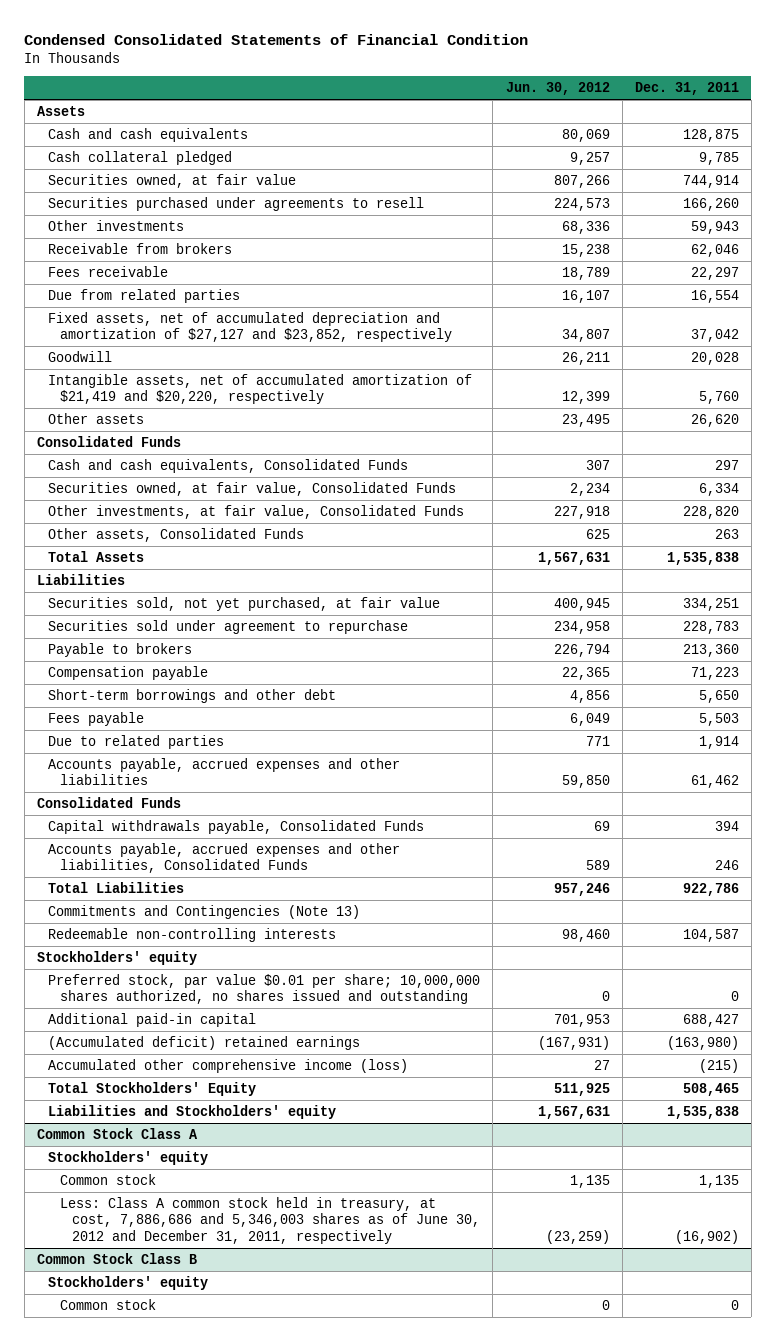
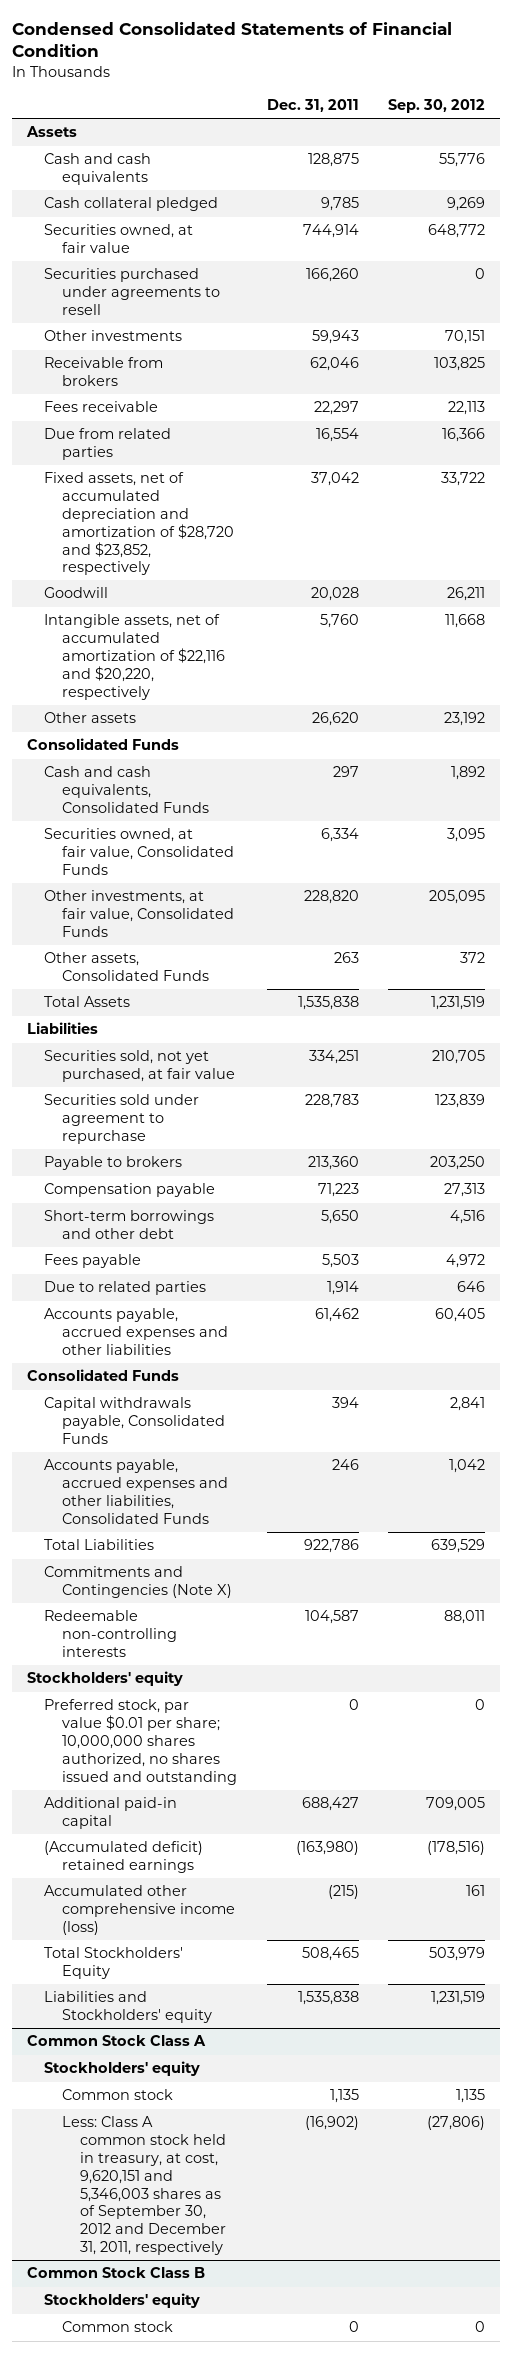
[505,82,610,96] Jun. 30, 2012 -> none
none -> [387,98,485,113] Sep. 30, 2012
[48,311,453,343] Fixed assets, net of accumulated depreciation and amortization of $27,127 and $23,852, respectively -> [44,472,235,576] Fixed assets, net of accumulated depreciation and amortization of $28,720 and $23,852, respectively
[48,373,473,405] Intangible assets, net of accumulated amortization of $21,419 and $20,220, respectively -> [44,614,226,700] Intangible assets, net of accumulated amortization of $22,116 and $20,220, respectively
[48,904,361,919] Commitments and Contingencies (Note 13) -> [44,1566,233,1599] Commitments and Contingencies (Note X)
[60,1196,480,1244] Less: Class A common stock held in treasury, at cost, 7,886,686 and 5,346,003 shares as of June 30, 2012 and December 31, 2011, respectively -> [62,2116,227,2255] Less: Class A common stock held in treasury, at cost, 9,620,151 and 5,346,003 shares as of September 30, 2012 and December 31, 2011, respectively

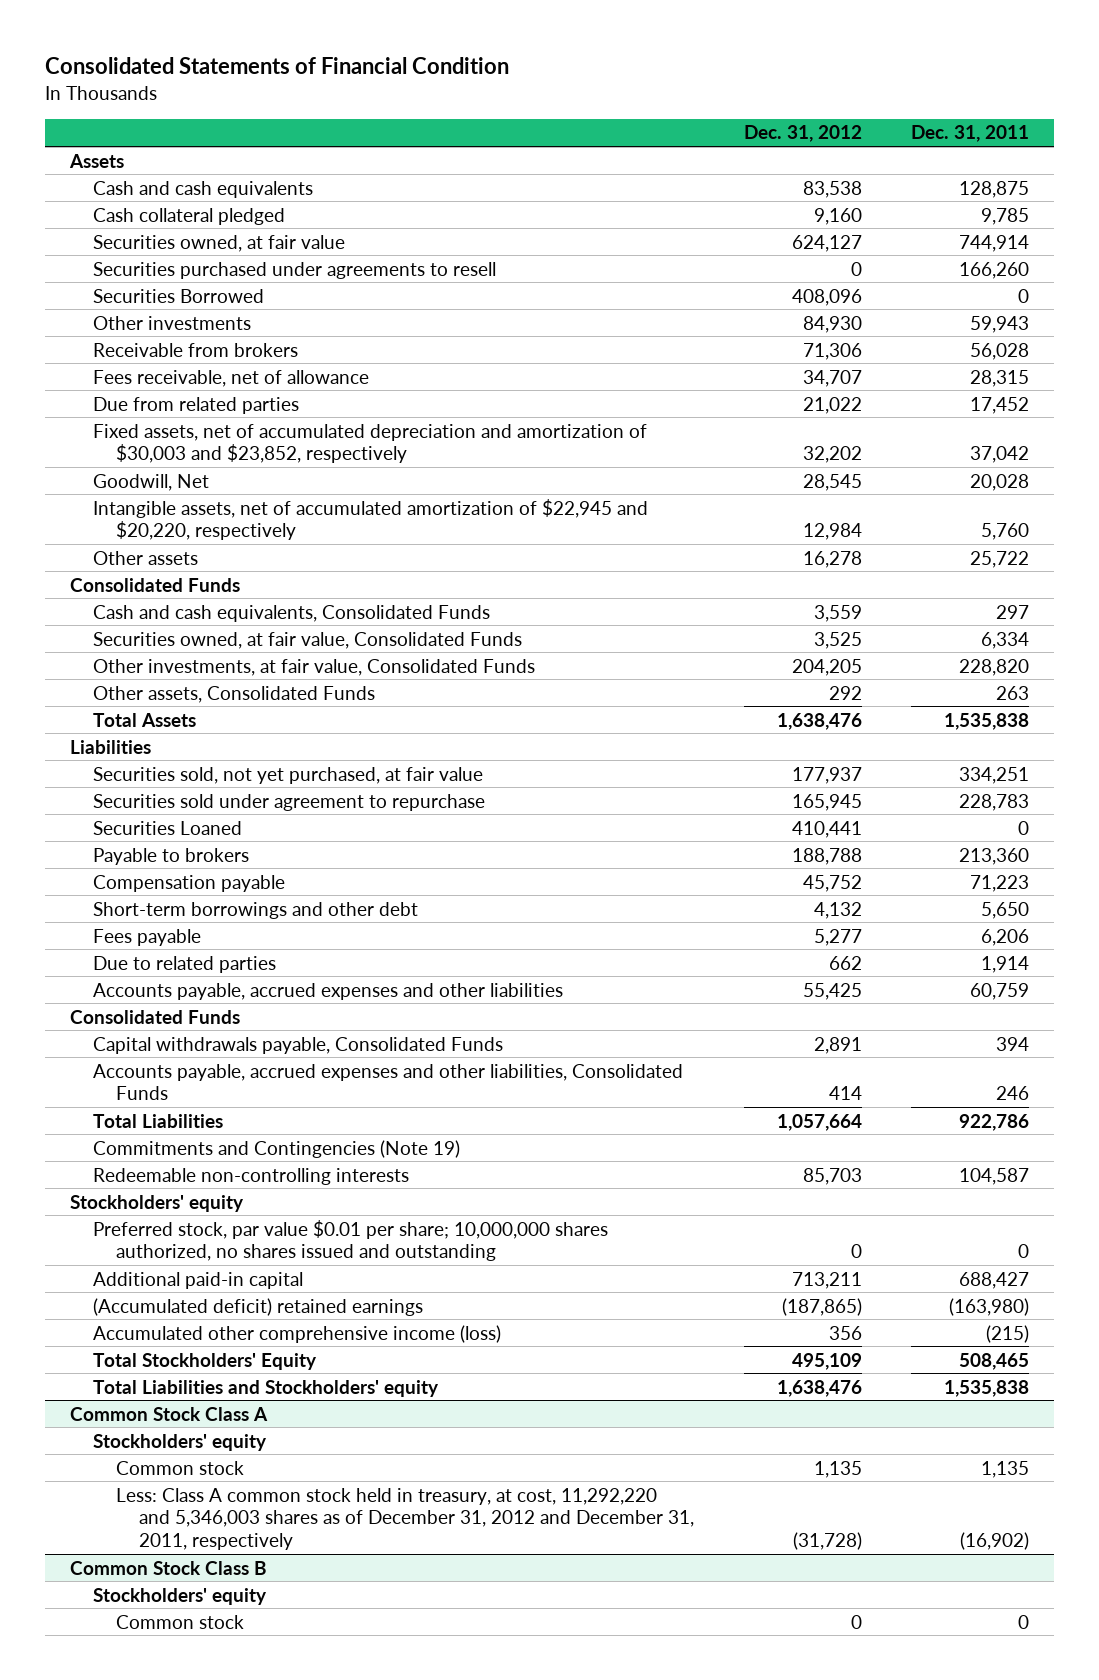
[11,21,452,58] Condensed Consolidated Statements of Financial Condition -> [45,57,510,75] Consolidated Statements of Financial Condition
[387,98,485,113] Sep. 30, 2012 -> none
none -> [743,125,862,143] Dec. 31, 2012
none -> [92,288,264,303] Securities Borrowed
[309,357,359,372] 62,046 -> [969,342,1029,360] 56,028
[44,401,159,413] Fees receivable -> [92,369,369,387] Fees receivable, net of allowance
[313,401,359,416] 22,297 -> [969,369,1029,387] 28,315
[315,428,359,443] 16,554 -> [969,396,1029,414] 17,452
[44,472,235,576] Fixed assets, net of accumulated depreciation and amortization of $28,720 and $23,852, respectively -> [92,423,647,464] Fixed assets, net of accumulated depreciation and amortization of $30,003 and $23,852, respectively
[44,587,109,599] Goodwill -> [92,473,209,491] Goodwill, Net
[44,614,226,700] Intangible assets, net of accumulated amortization of $22,116 and $20,220, respectively -> [92,498,648,541] Intangible assets, net of accumulated amortization of $22,945 and $20,220, respectively
[311,712,359,727] 26,620 -> [969,550,1029,568] 25,722
none -> [92,820,242,835] Securities Loaned
[321,1254,359,1269] 5,503 -> [980,928,1029,946] 6,206
[314,1308,359,1323] 61,462 -> [969,982,1029,1000] 60,759
[44,1566,233,1599] Commitments and Contingencies (Note X) -> [92,1139,460,1158] Commitments and Contingencies (Note 19)
[44,1991,213,2024] Liabilities and Stockholders' equity -> [92,1379,439,1397] Total Liabilities and Stockholders' equity
[62,2116,227,2255] Less: Class A common stock held in treasury, at cost, 9,620,151 and 5,346,003 shares as of September 30, 2012 and December 31, 2011, respectively -> [116,1487,695,1550] Less: Class A common stock held in treasury, at cost, 11,292,220 and 5,346,003 shares as of December 31, 2012 and December 31, 2011, respectively

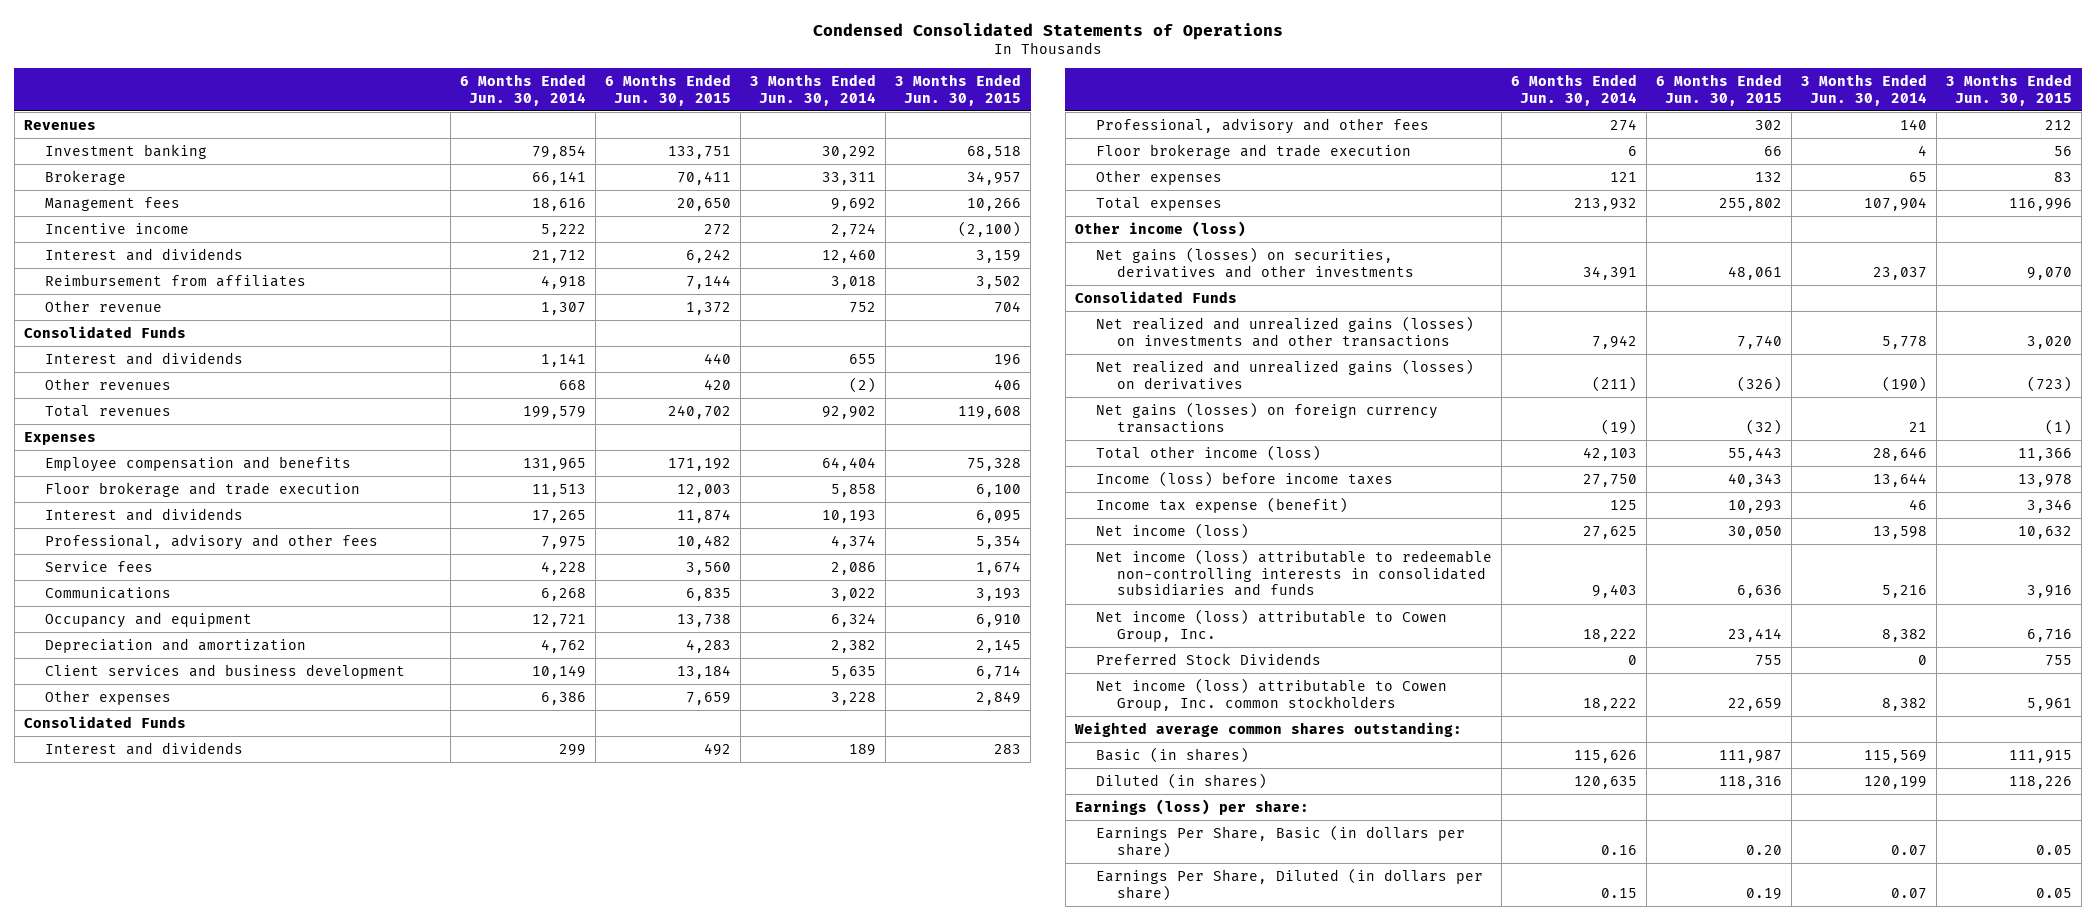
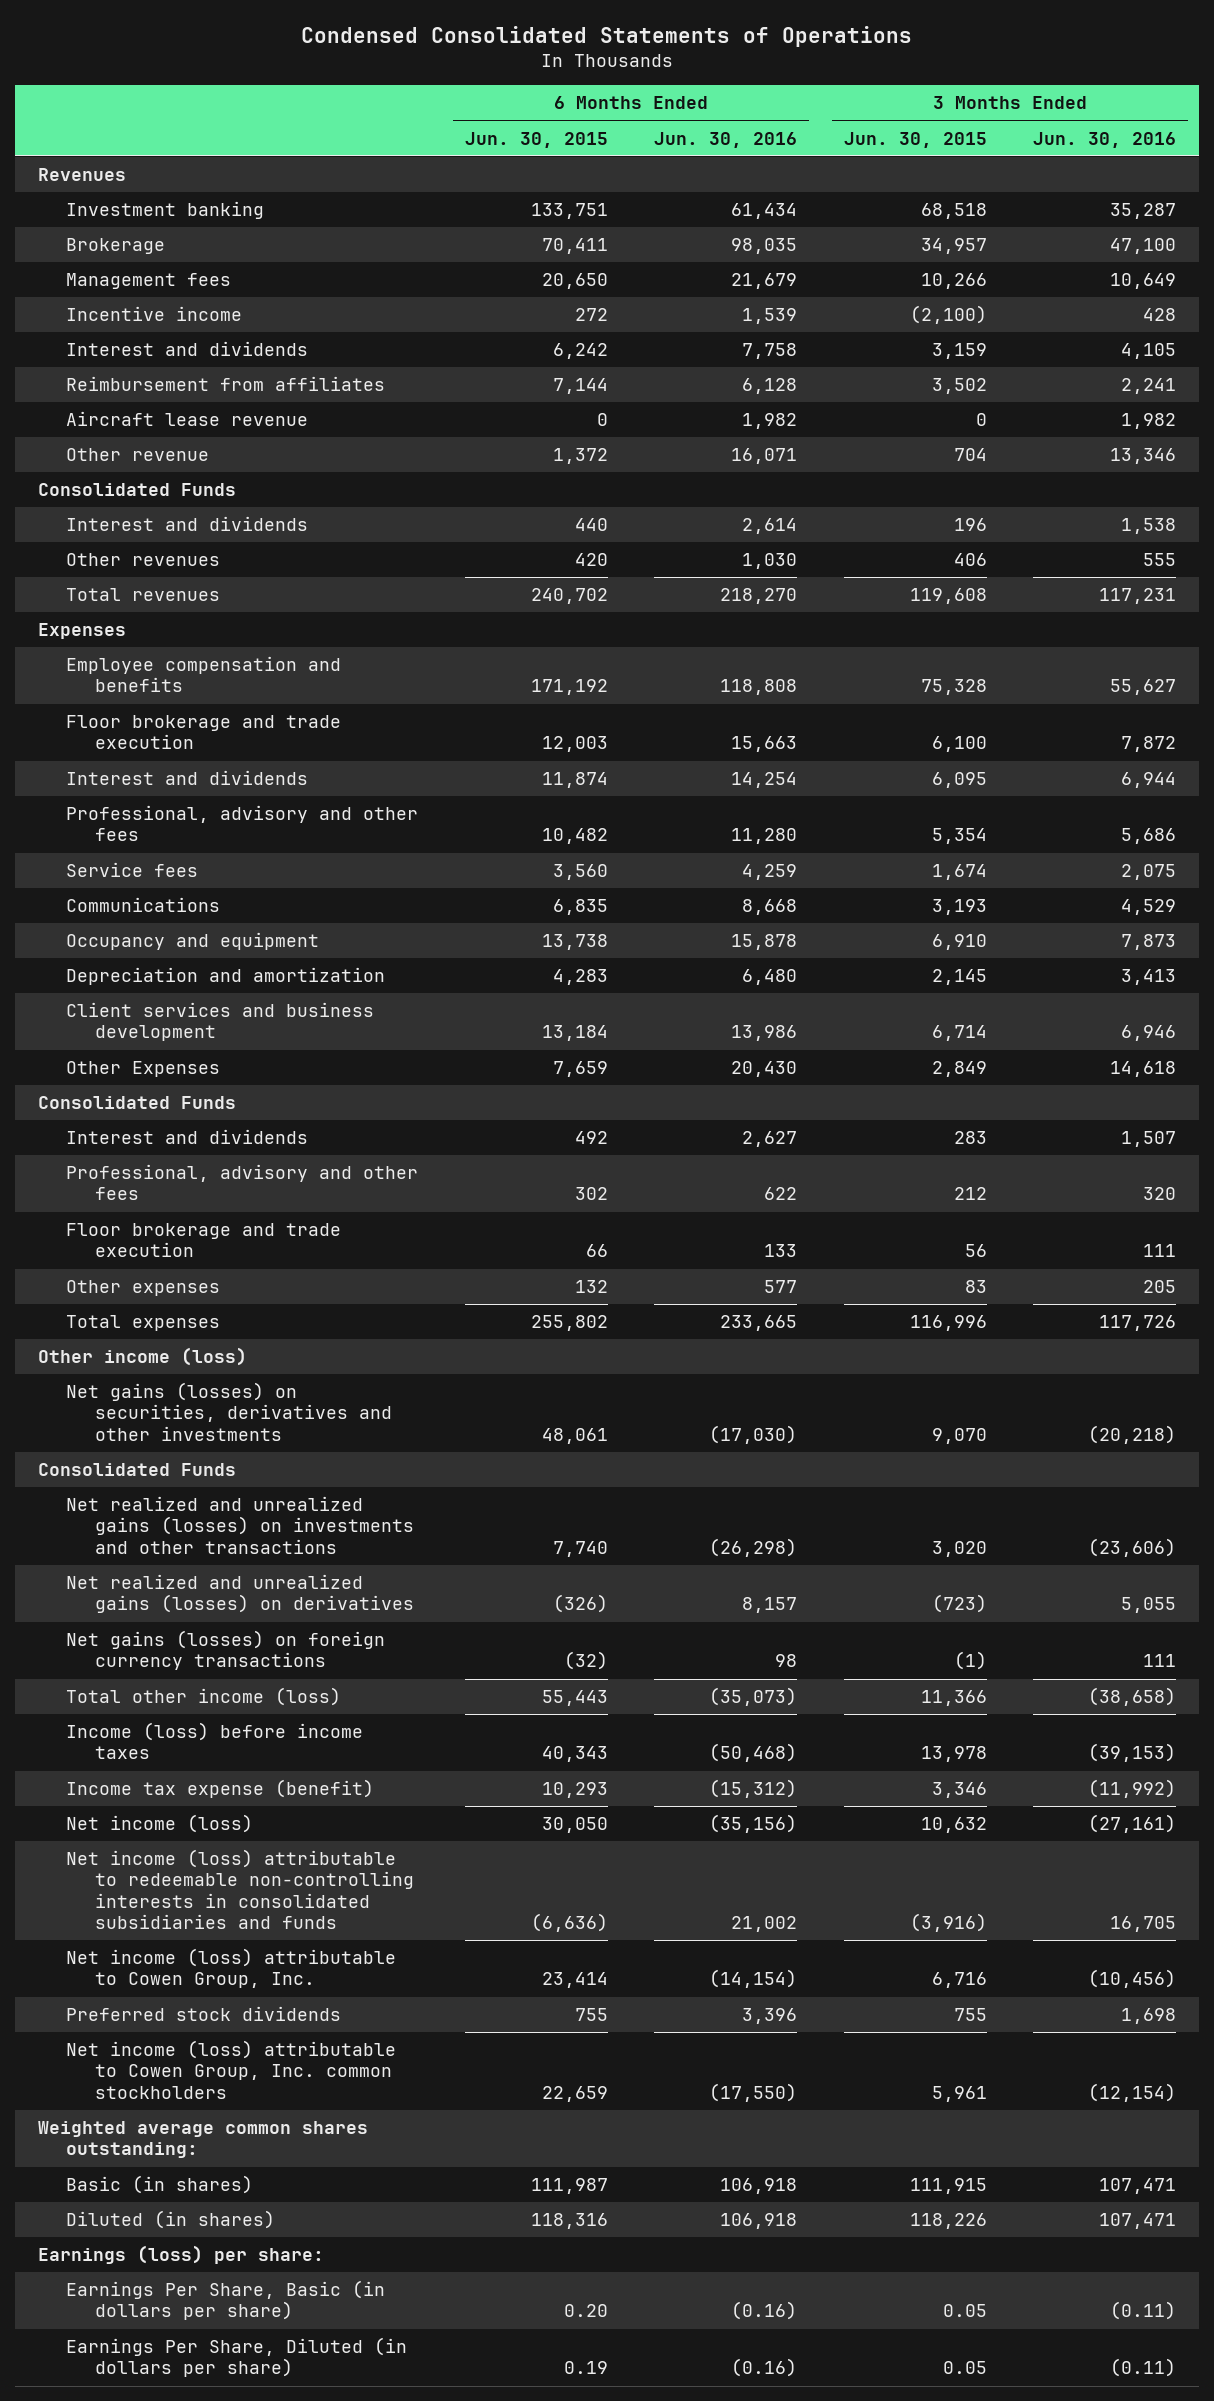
[459,74,586,106] 6 Months Ended Jun. 30, 2014 -> none
[749,74,876,106] 3 Months Ended Jun. 30, 2014 -> none
none -> [654,131,798,148] Jun. 30, 2016
none -> [1033,131,1177,148] Jun. 30, 2016
none -> [66,411,309,427] Aircraft lease revenue
[44,690,171,706] Other expenses -> [66,1061,221,1078] Other Expenses
[1736,585,1782,599] 6,636 -> [530,1912,608,1932] (6,636)
[2027,585,2073,599] 3,916 -> [909,1912,987,1932] (3,916)
[1095,653,1321,666] Preferred Stock Dividends -> [66,2006,342,2022] Preferred stock dividends

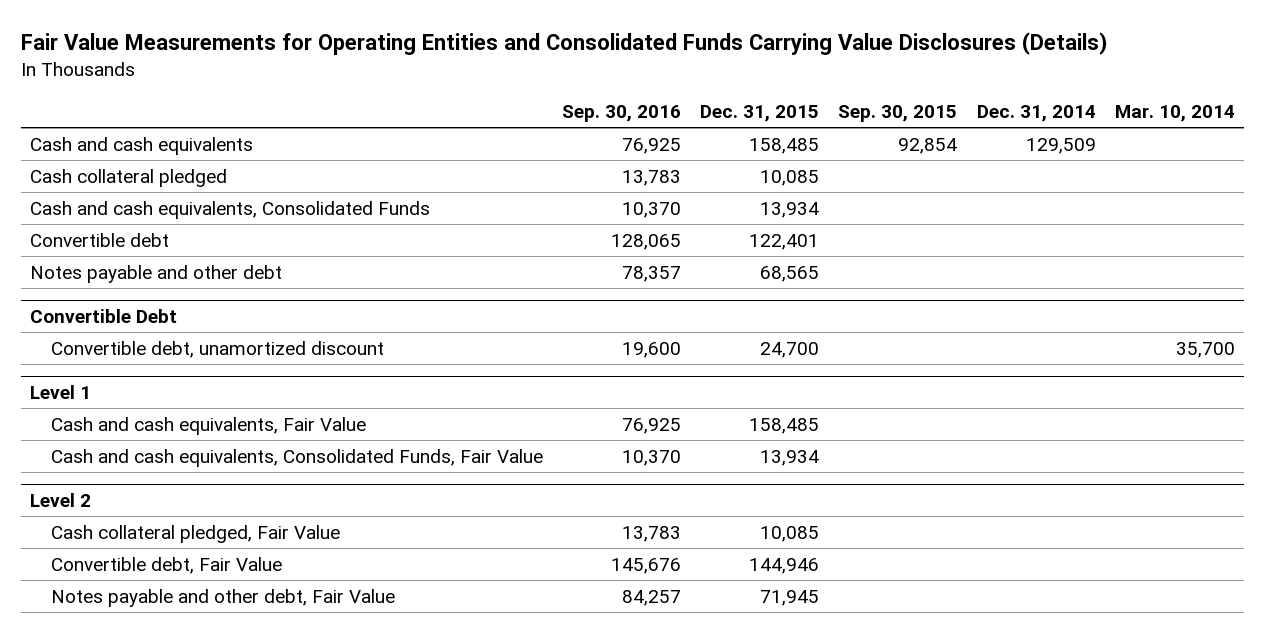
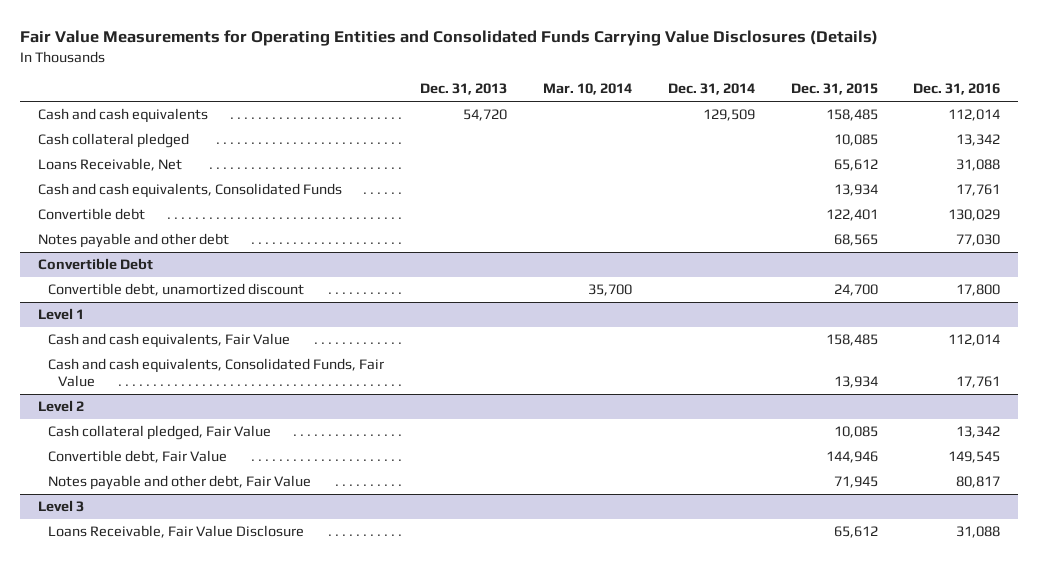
[561,105,681,123] Sep. 30, 2016 -> none
[838,105,958,123] Sep. 30, 2015 -> none
none -> [419,83,507,96] Dec. 31, 2013
none -> [913,83,1001,96] Dec. 31, 2016
none -> [38,158,183,172] Loans Receivable, Net
none -> [38,500,85,513] Level 3
none -> [48,525,305,539] Loans Receivable, Fair Value Disclosure

